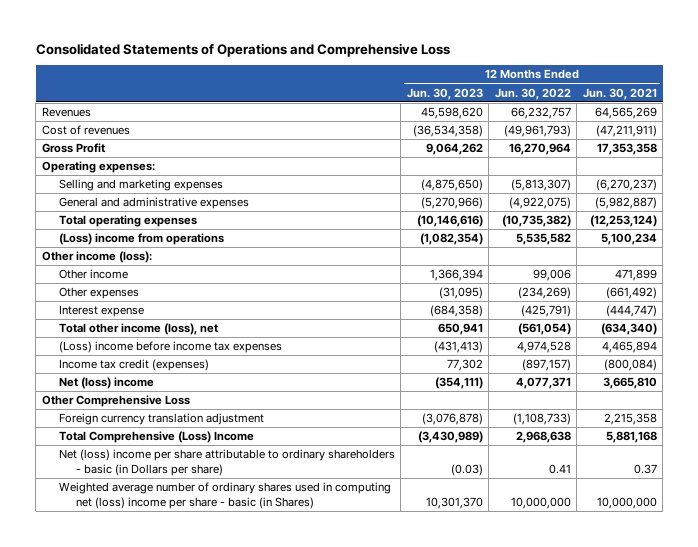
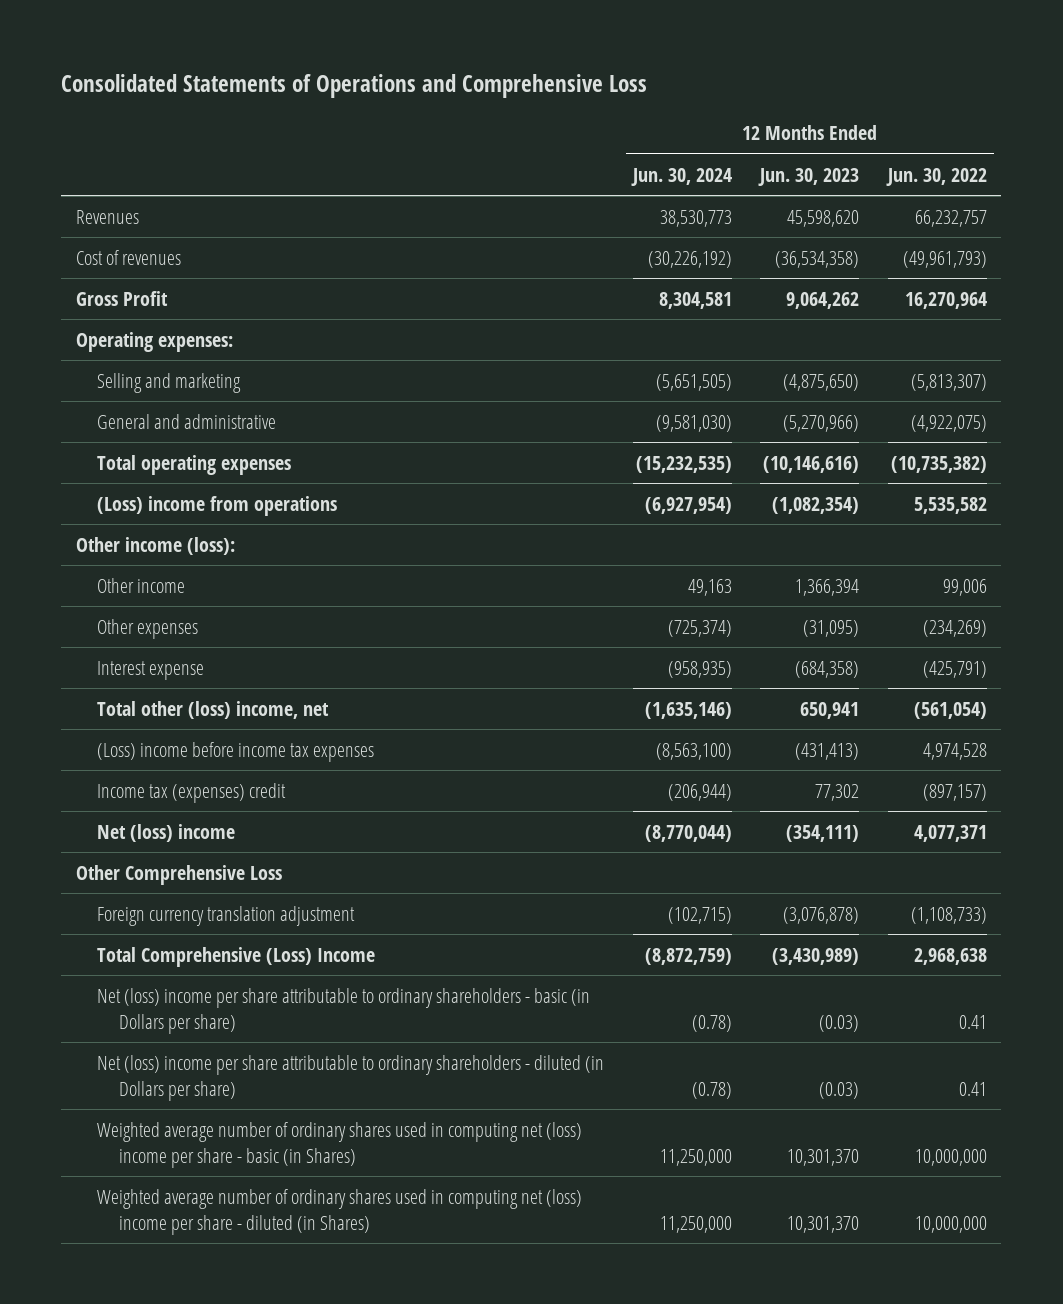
[582,87,657,100] Jun. 30, 2021 -> none
none -> [630,167,732,186] Jun. 30, 2024
[58,179,223,192] Selling and marketing expenses -> [97,372,242,393] Selling and marketing
[58,197,249,210] General and administrative expenses -> [97,413,277,429] General and administrative
[58,323,218,336] Total other income (loss), net -> [97,700,330,719] Total other (loss) income, net
[58,359,209,372] Income tax credit (expenses) -> [97,782,287,803] Income tax (expenses) credit
none -> [97,1054,605,1101] Net (loss) income per share attributable to ordinary shareholders - diluted (in Dollars per share)
none -> [97,1188,583,1235] Weighted average number of ordinary shares used in computing net (loss) income per share - diluted (in Shares)

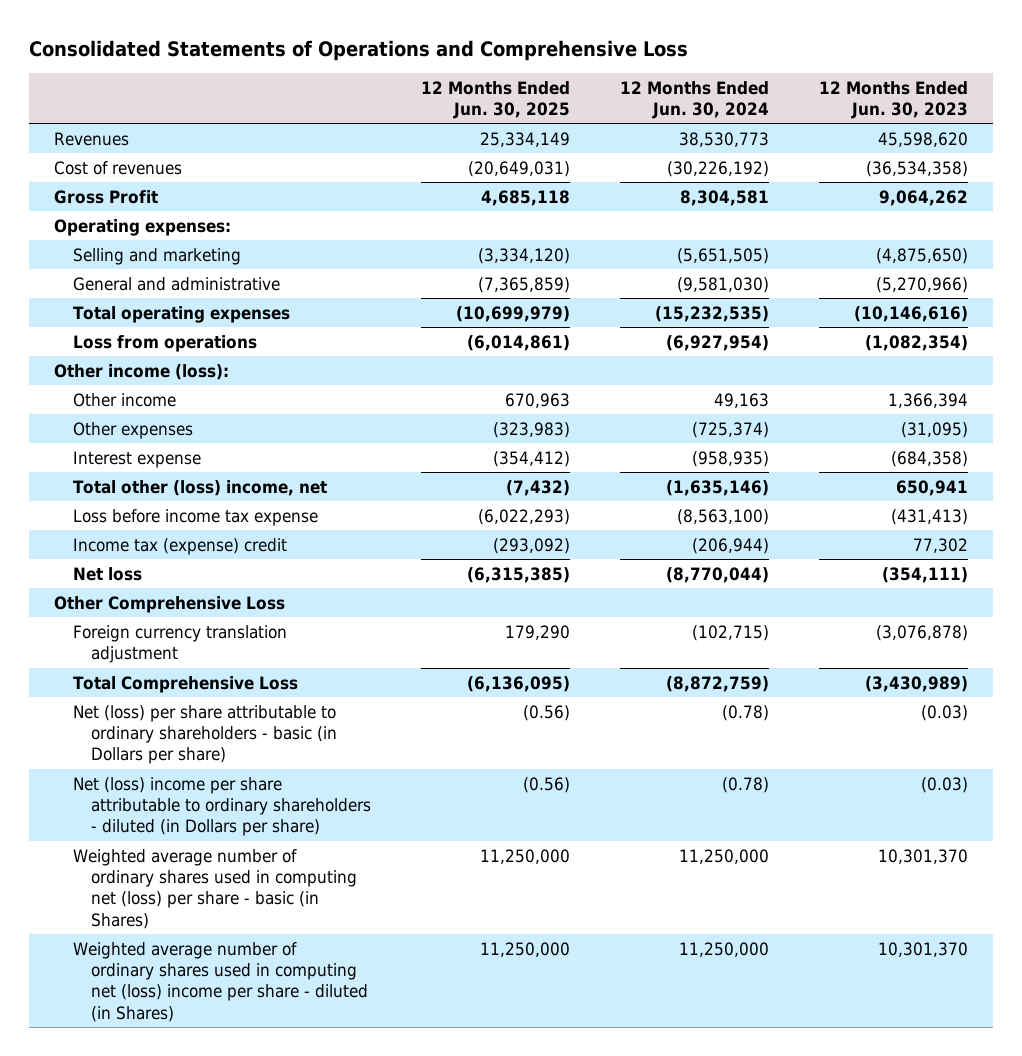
[886,167,988,186] Jun. 30, 2022 -> none
none -> [421,80,571,119] 12 Months Ended Jun. 30, 2025
[97,495,338,516] (Loss) income from operations -> [72,334,257,352] Loss from operations
[97,741,375,762] (Loss) income before income tax expenses -> [72,508,318,526] Loss before income tax expense
[97,782,287,803] Income tax (expenses) credit -> [72,537,287,555] Income tax (expense) credit
[97,823,236,842] Net (loss) income -> [72,566,142,581] Net loss
[97,946,376,967] Total Comprehensive (Loss) Income -> [72,675,298,693] Total Comprehensive Loss
[97,987,591,1034] Net (loss) income per share attributable to ordinary shareholders - basic (in Dollars per share) -> [72,704,338,765] Net (loss) per share attributable to ordinary shareholders - basic (in Dollars per share)
[97,1121,583,1168] Weighted average number of ordinary shares used in computing net (loss) income per share - basic (in Shares) -> [72,848,358,929] Weighted average number of ordinary shares used in computing net (loss) per share - basic (in Shares)

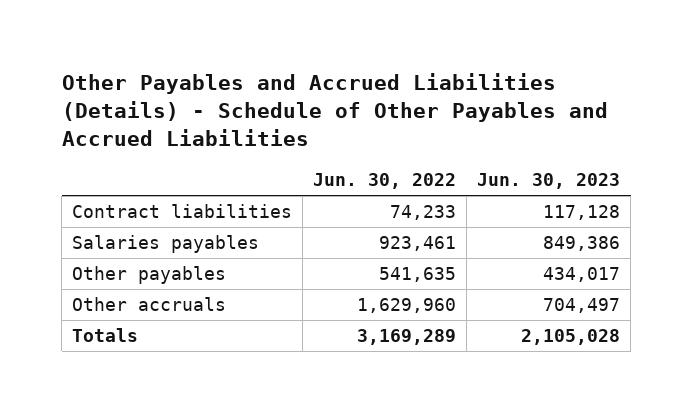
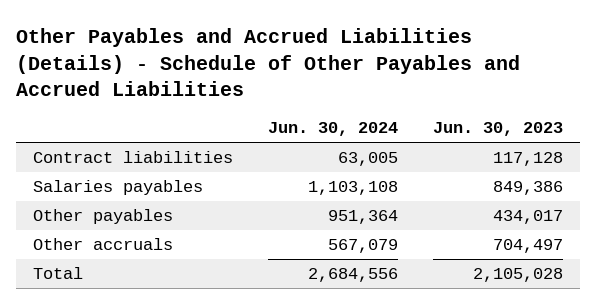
[313,173,457,190] Jun. 30, 2022 -> none
none -> [268,122,399,137] Jun. 30, 2024
[72,328,139,343] Totals -> [33,267,84,280] Total

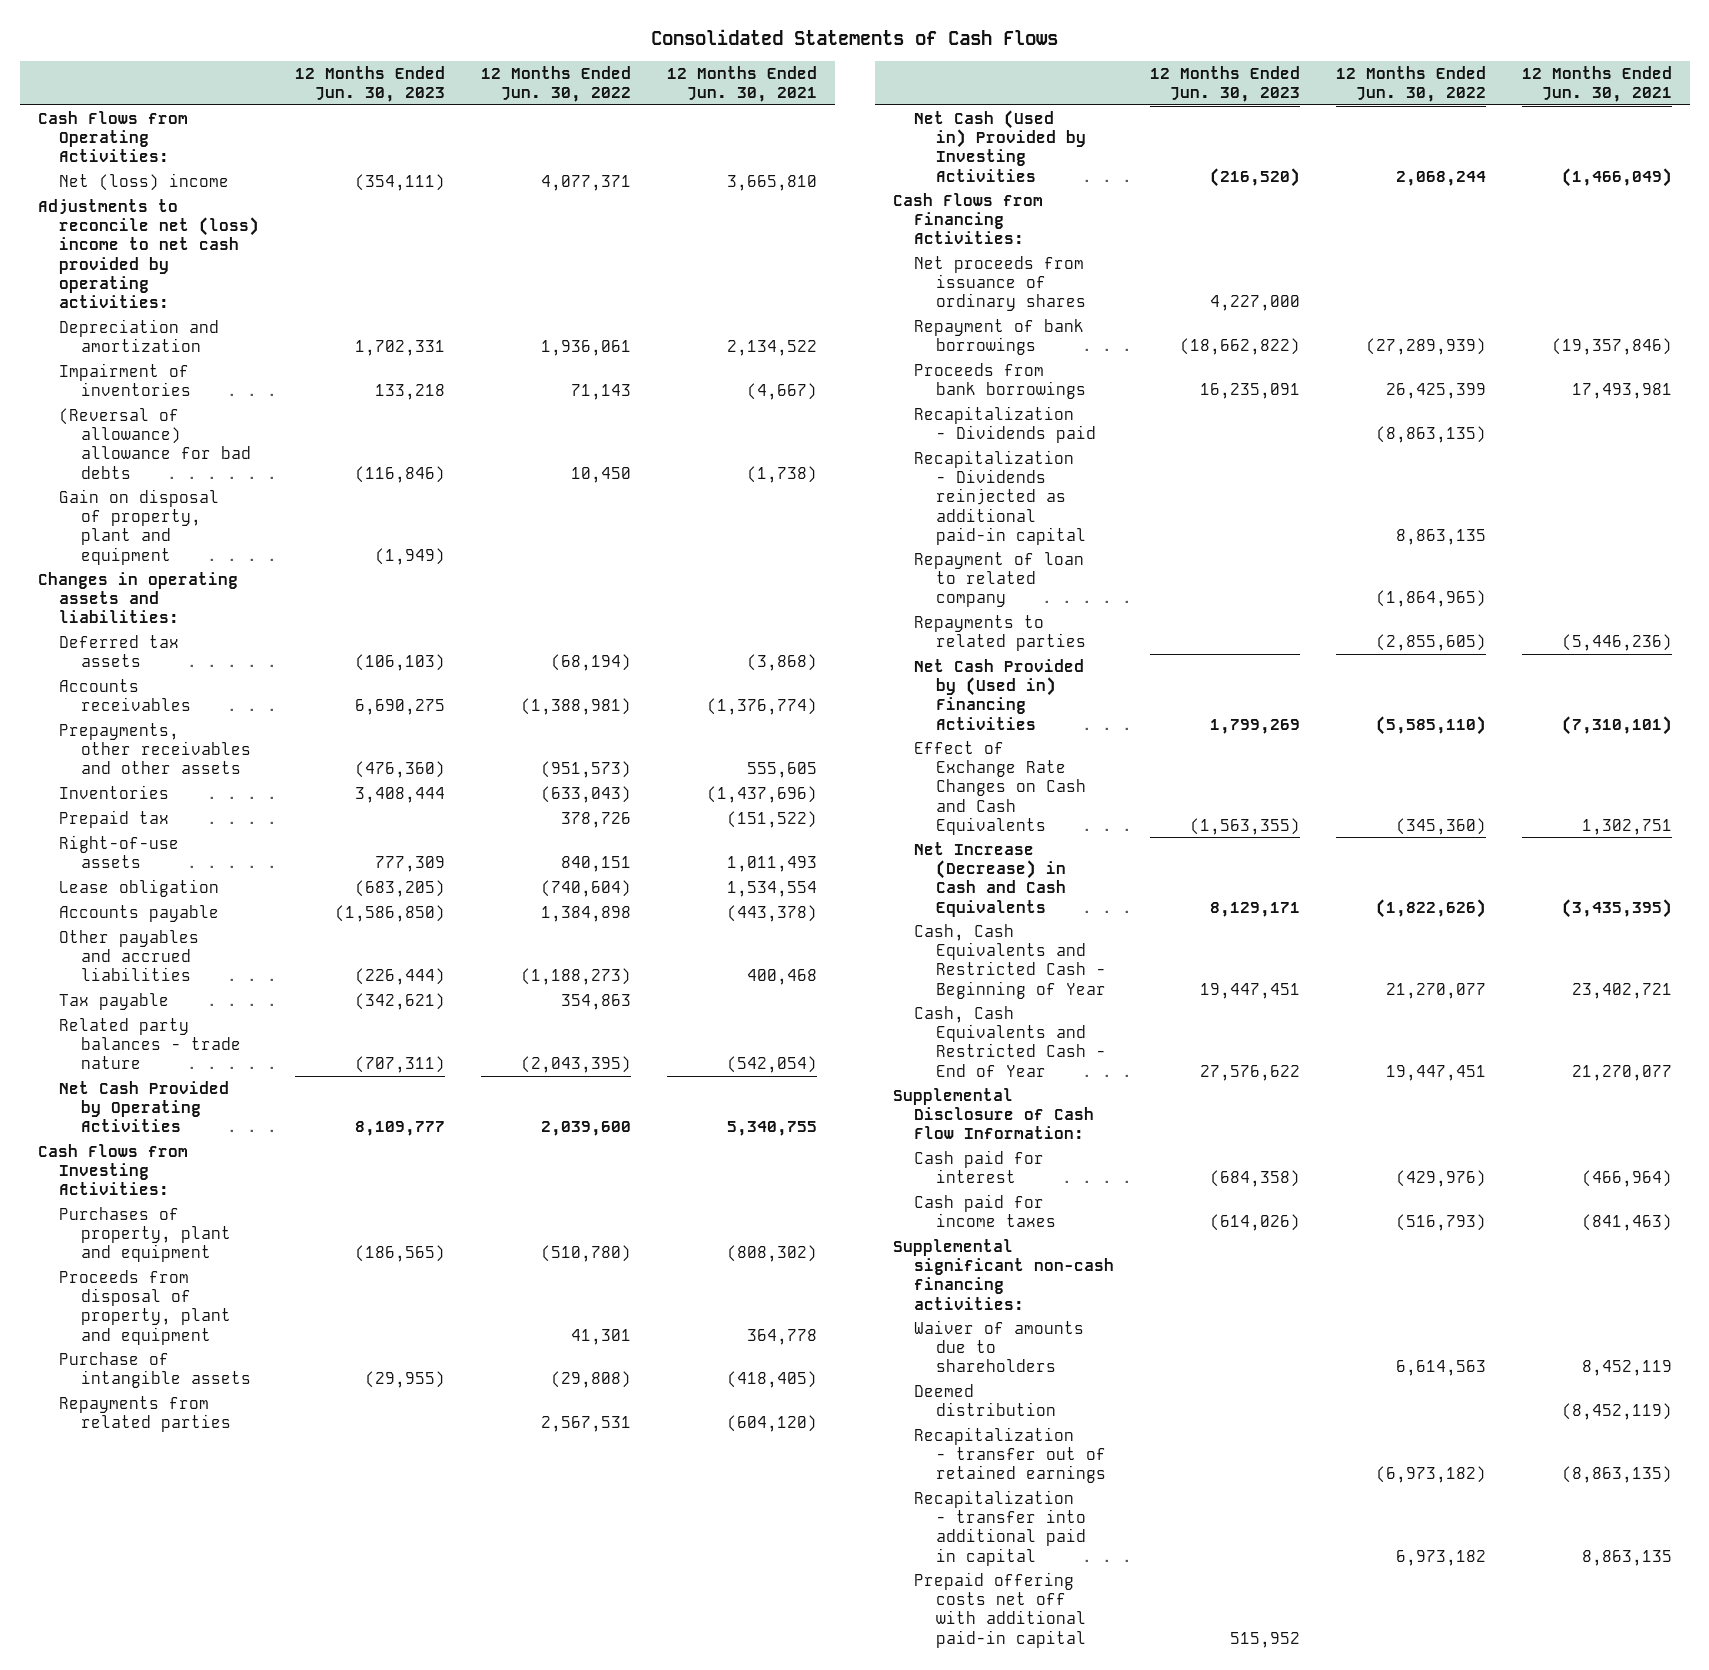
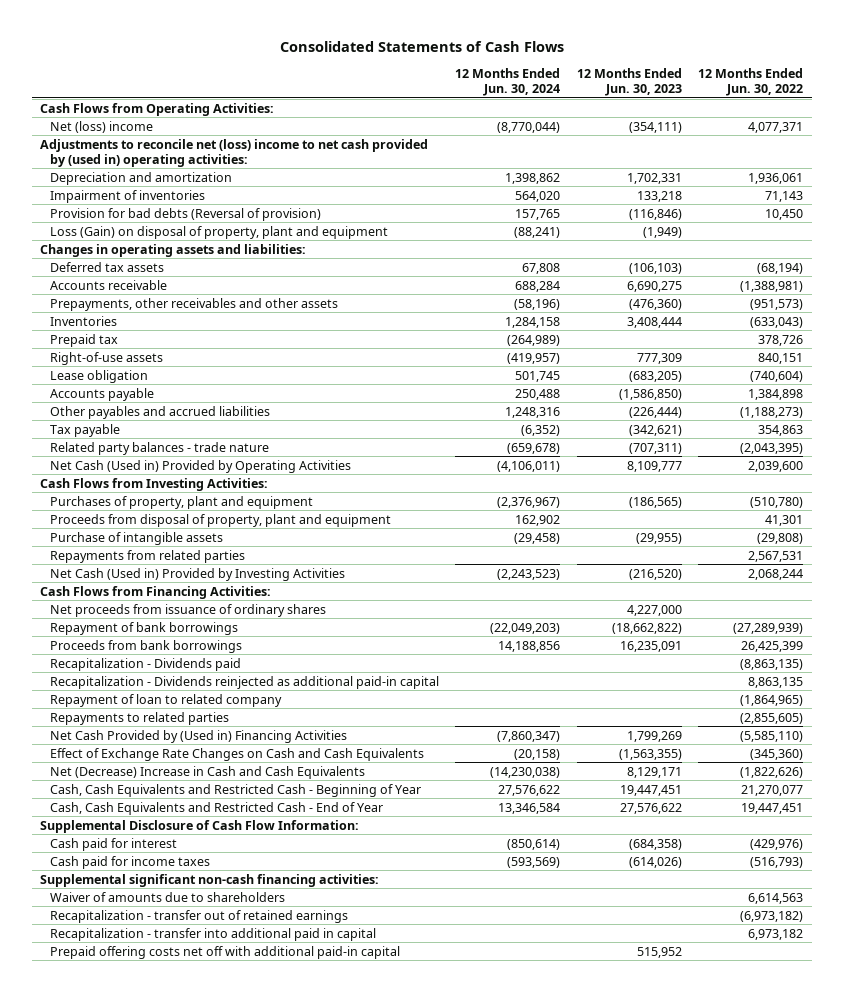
[666,65,817,102] 12 Months Ended Jun. 30, 2021 -> none
none -> [455,68,561,97] 12 Months Ended Jun. 30, 2024
[37,198,260,308] Adjustments to reconcile net (loss) income to net cash provided by operating activities: -> [40,138,429,167] Adjustments to reconcile net (loss) income to net cash provided by (used in) operating activities:
[59,407,251,479] (Reversal of allowance) allowance for bad debts -> [49,207,321,221] Provision for bad debts (Reversal of provision)
[59,488,220,565] Gain on disposal of property, plant and equipment -> [49,225,388,239] Loss (Gain) on disposal of property, plant and equipment
[59,678,191,712] Accounts receivables -> [49,279,167,290] Accounts receivable
[59,1080,230,1133] Net Cash Provided by Operating Activities -> [49,459,351,473] Net Cash (Used in) Provided by Operating Activities
[914,841,1066,917] Net Increase (Decrease) in Cash and Cash Equivalents -> [49,765,365,779] Net (Decrease) Increase in Cash and Cash Equivalents
[914,1383,1056,1417] Deemed distribution -> none

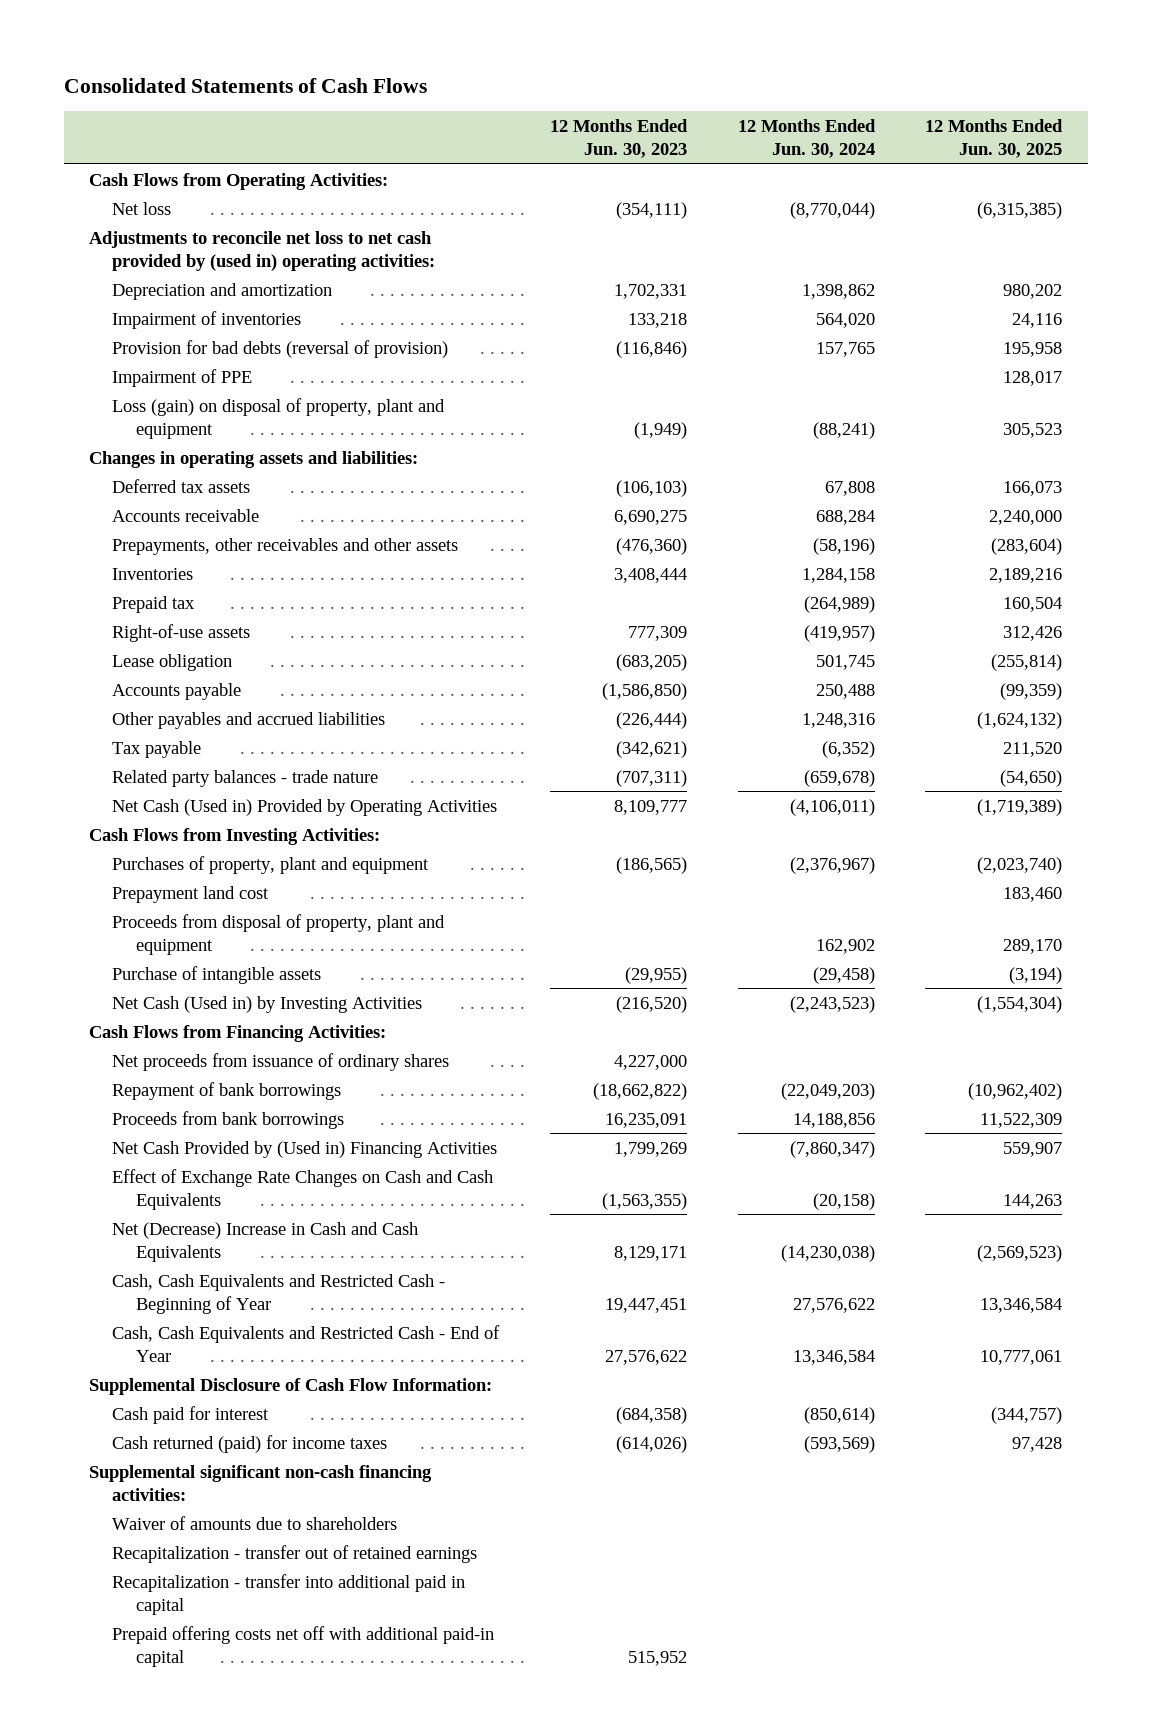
[698,68,804,97] 12 Months Ended Jun. 30, 2022 -> none
none -> [925,118,1064,159] 12 Months Ended Jun. 30, 2025
[49,120,153,133] Net (loss) income -> [112,201,172,215] Net loss
[40,138,429,167] Adjustments to reconcile net (loss) income to net cash provided by (used in) operating activities: -> [89,230,436,271] Adjustments to reconcile net loss to net cash provided by (used in) operating activities:
[49,207,321,221] Provision for bad debts (Reversal of provision) -> [112,339,449,358] Provision for bad debts (reversal of provision)
none -> [112,368,253,387] Impairment of PPE
[49,225,388,239] Loss (Gain) on disposal of property, plant and equipment -> [112,397,446,439] Loss (gain) on disposal of property, plant and equipment
none -> [112,885,270,903] Prepayment land cost
[49,549,245,563] Repayments from related parties -> none
[49,567,345,581] Net Cash (Used in) Provided by Investing Activities -> [112,995,423,1013] Net Cash (Used in) by Investing Activities
[49,657,241,671] Recapitalization - Dividends paid -> none
[49,675,439,689] Recapitalization - Dividends reinjected as additional paid-in capital -> none
[49,693,282,707] Repayment of loan to related company -> none
[49,711,229,725] Repayments to related parties -> none
[49,855,210,869] Cash paid for income taxes -> [112,1434,388,1453] Cash returned (paid) for income taxes

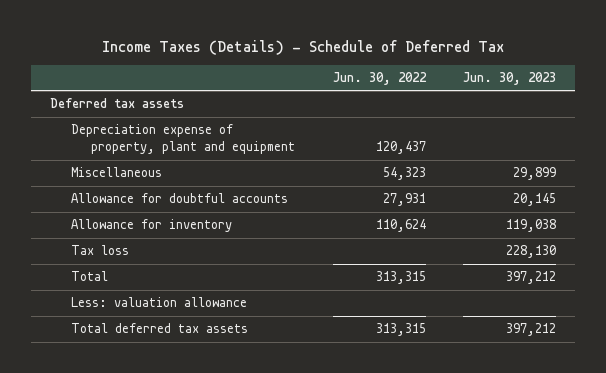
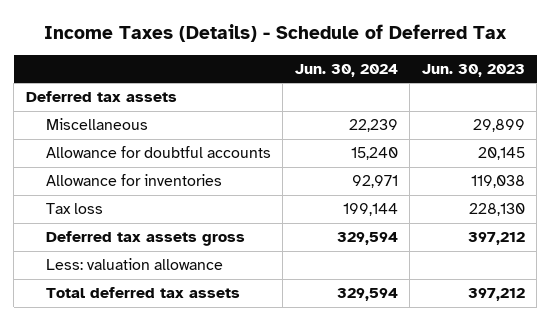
[332,72,427,86] Jun. 30, 2022 -> none
none -> [294,64,398,78] Jun. 30, 2024
[70,124,296,155] Depreciation expense of property, plant and equipment -> none
[70,219,232,233] Allowance for inventory -> [46,174,223,187] Allowance for inventories
[70,271,108,282] Total -> [46,231,246,247] Deferred tax assets gross

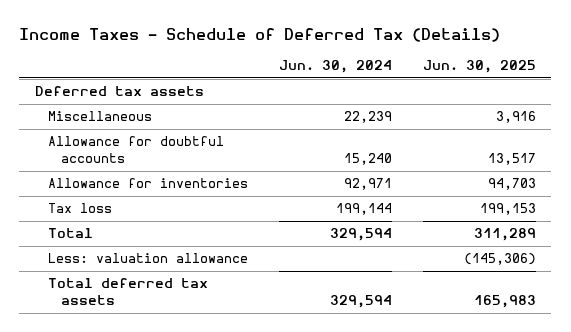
[44,23,508,42] Income Taxes (Details) - Schedule of Deferred Tax -> [19,27,501,42] Income Taxes - Schedule of Deferred Tax (Details)
[421,64,525,78] Jun. 30, 2023 -> none
none -> [422,60,536,74] Jun. 30, 2025
[46,231,246,247] Deferred tax assets gross -> [48,228,94,239] Total

